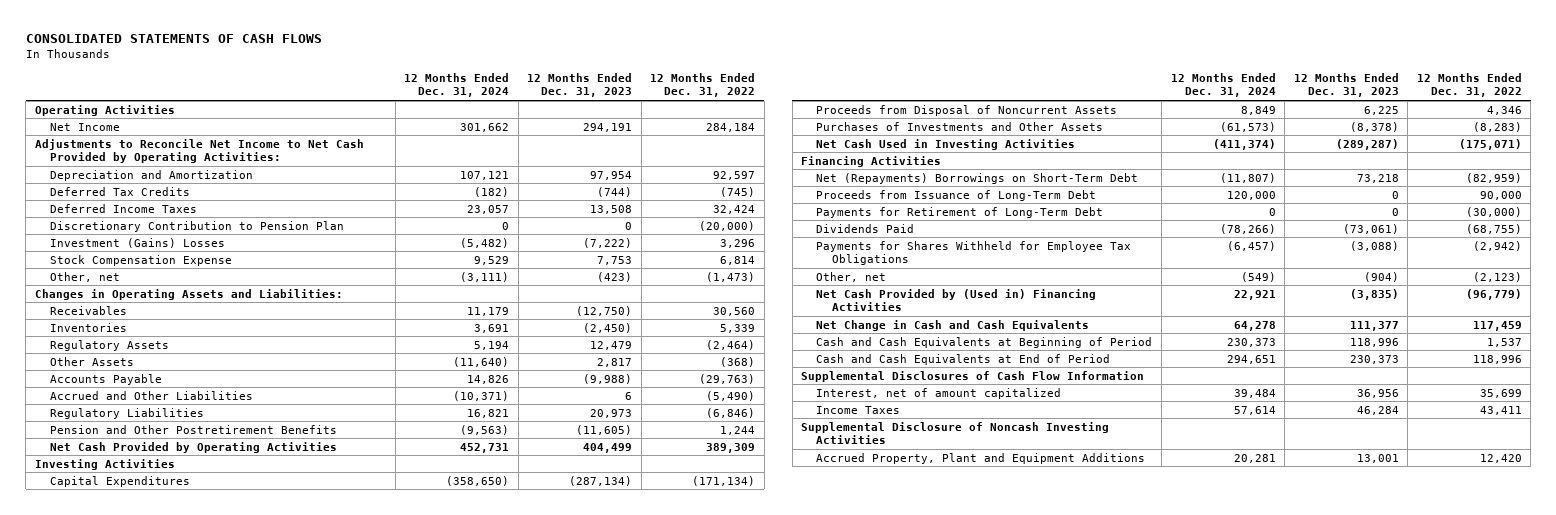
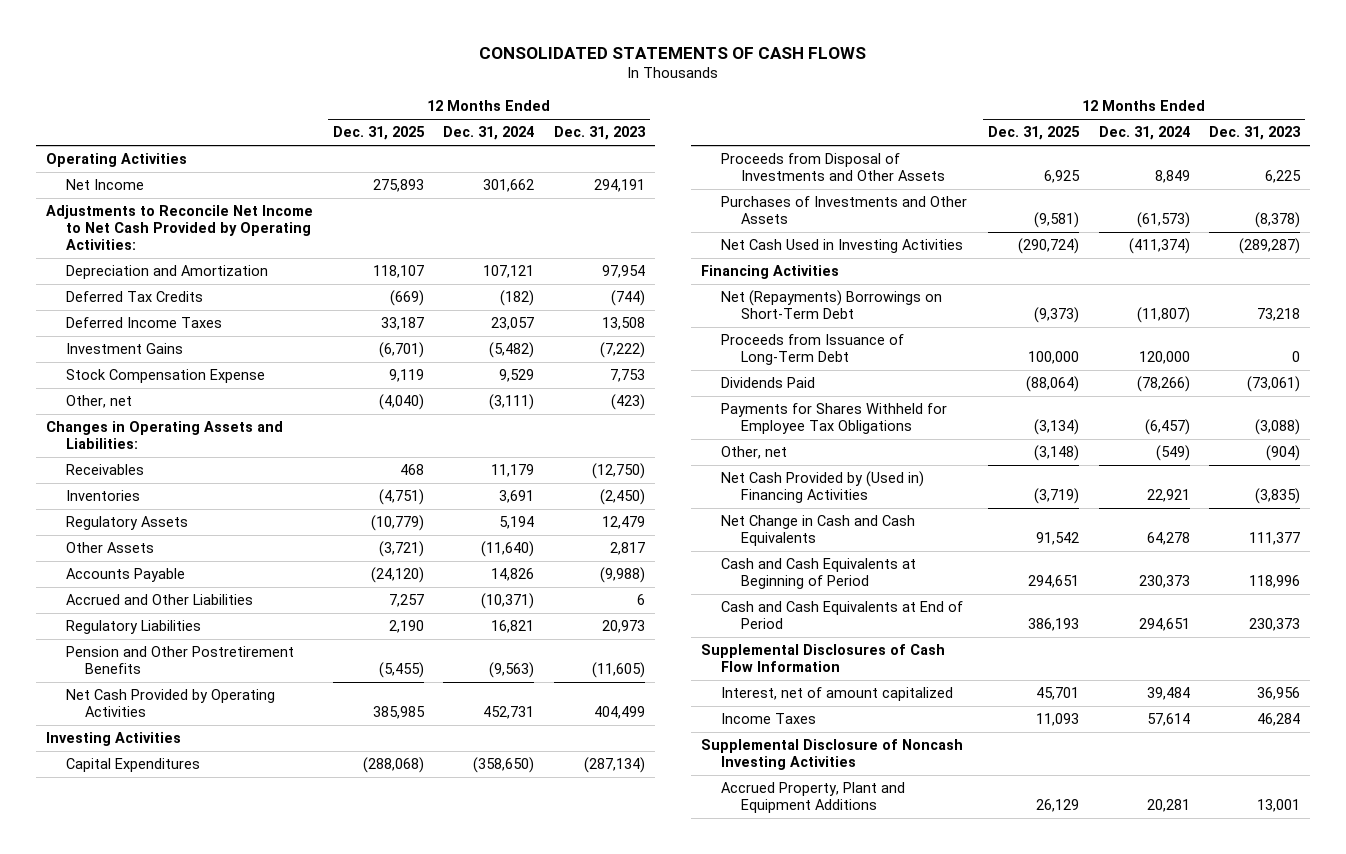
[650,72,756,98] 12 Months Ended Dec. 31, 2022 -> none
none -> [332,126,425,141] Dec. 31, 2025
[50,220,345,232] Discretionary Contribution to Pension Plan -> none
[50,237,226,248] Investment (Gains) Losses -> [65,343,183,355] Investment Gains
[816,104,1118,116] Proceeds from Disposal of Noncurrent Assets -> [720,153,945,182] Proceeds from Disposal of Investments and Other Assets
[816,206,1104,218] Payments for Retirement of Long-Term Debt -> none

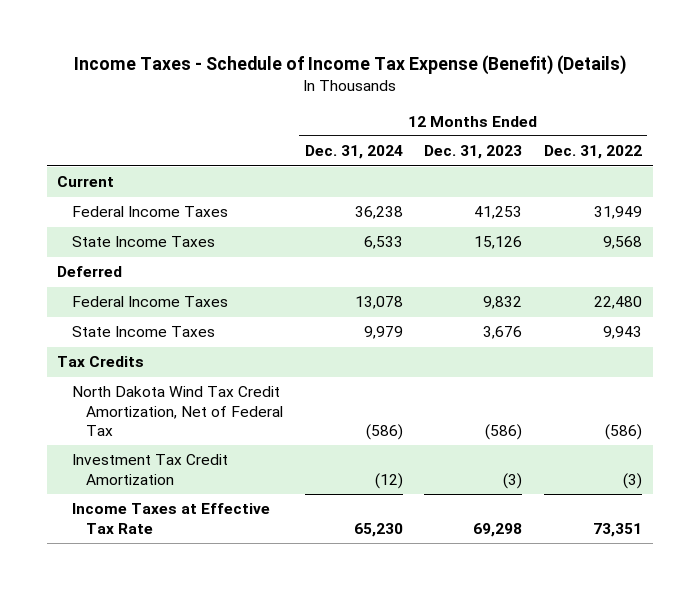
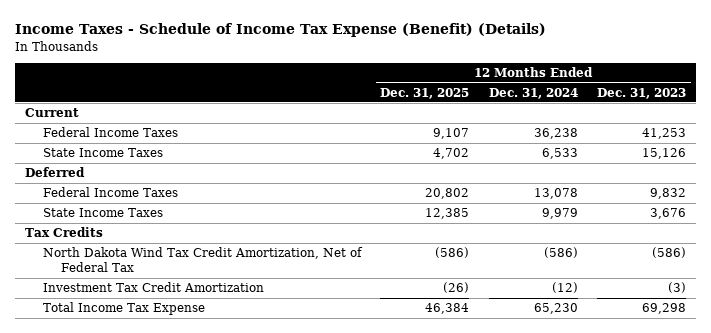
[543,145,642,160] Dec. 31, 2022 -> none
none -> [380,87,470,99] Dec. 31, 2025
[71,503,270,534] Income Taxes at Effective Tax Rate -> [43,302,206,316] Total Income Tax Expense

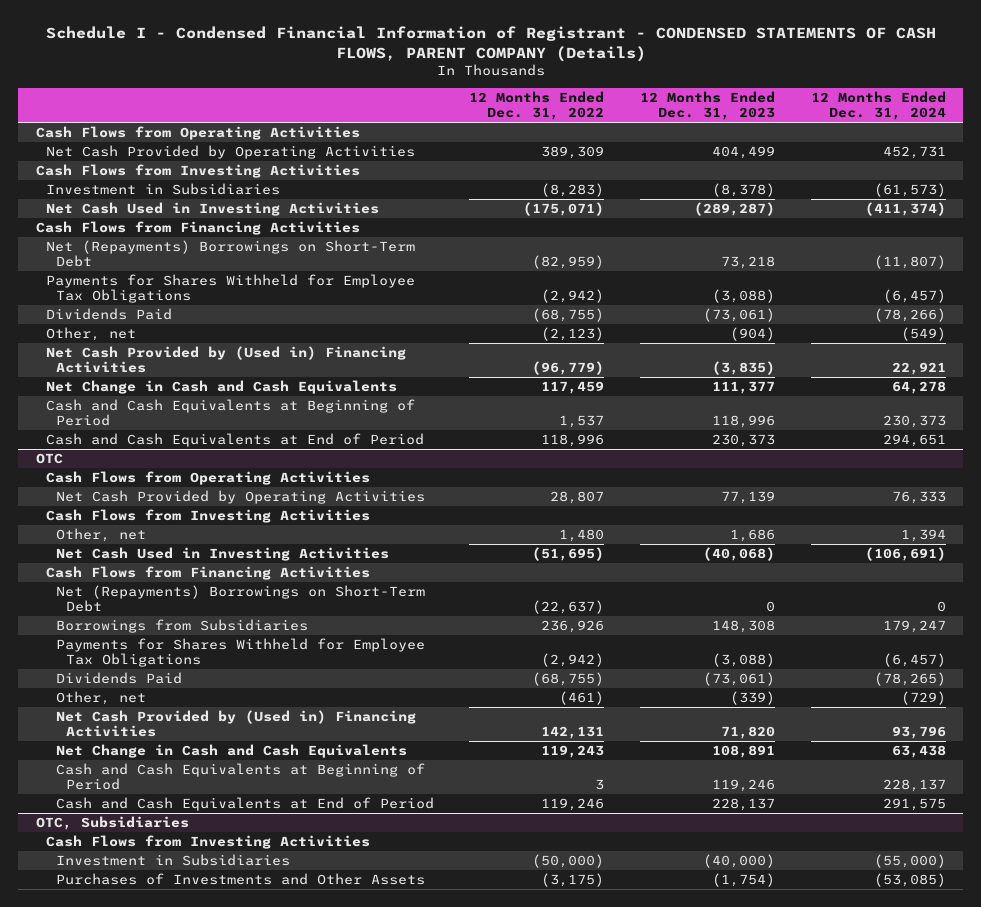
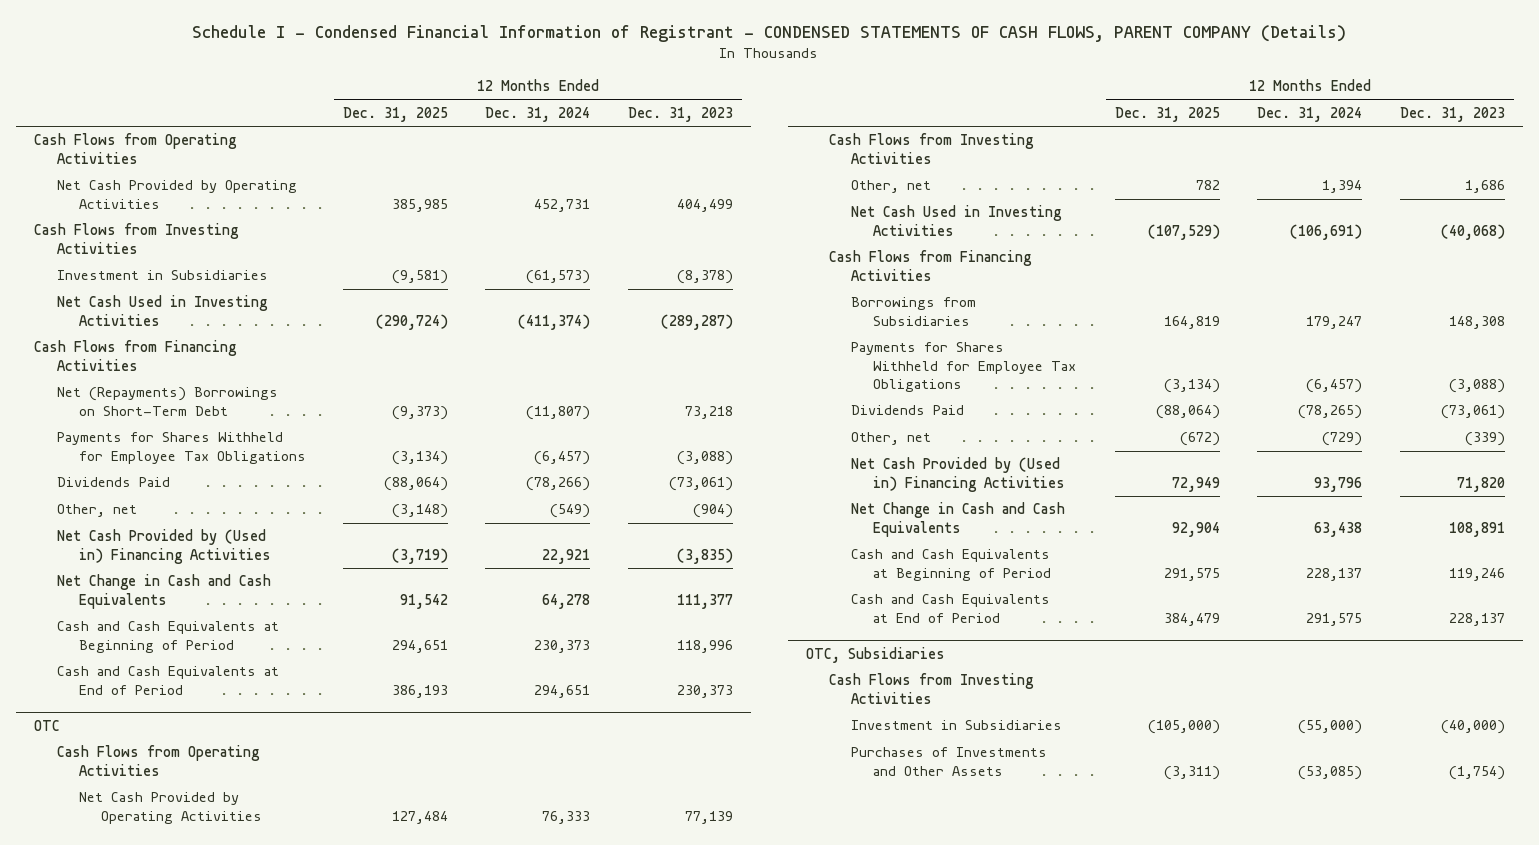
[469,90,605,121] 12 Months Ended Dec. 31, 2022 -> none
none -> [343,106,449,122] Dec. 31, 2025
[55,584,425,613] Net (Repayments) Borrowings on Short-Term Debt -> none

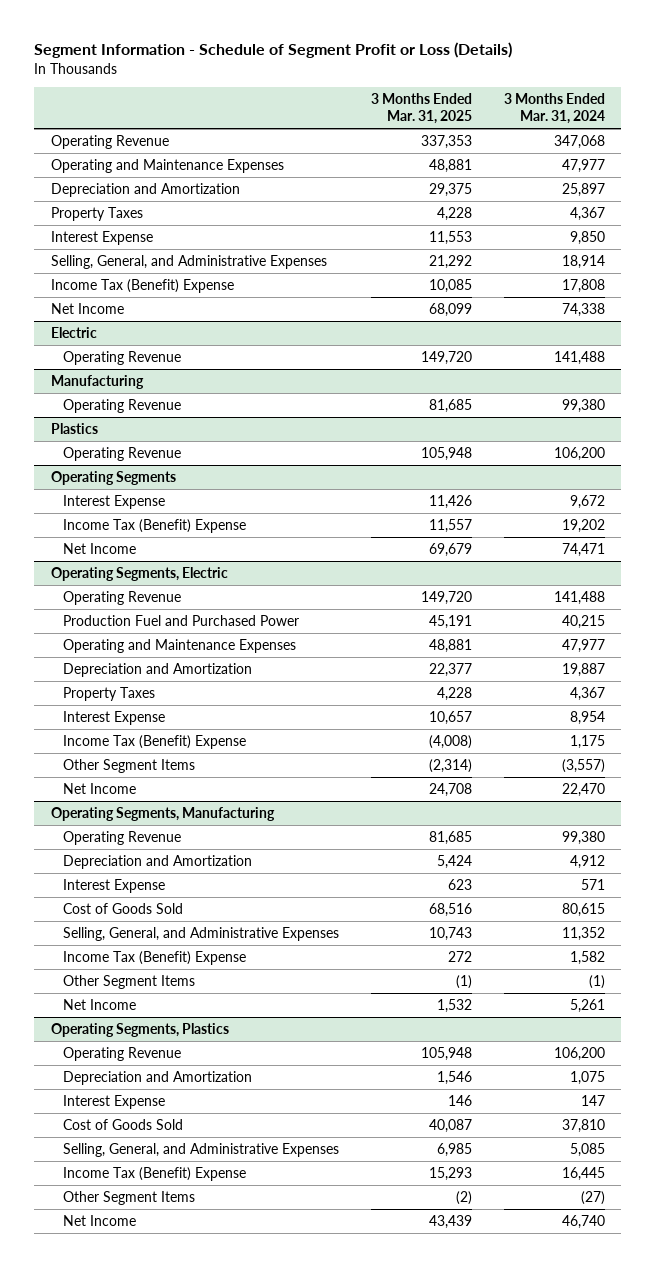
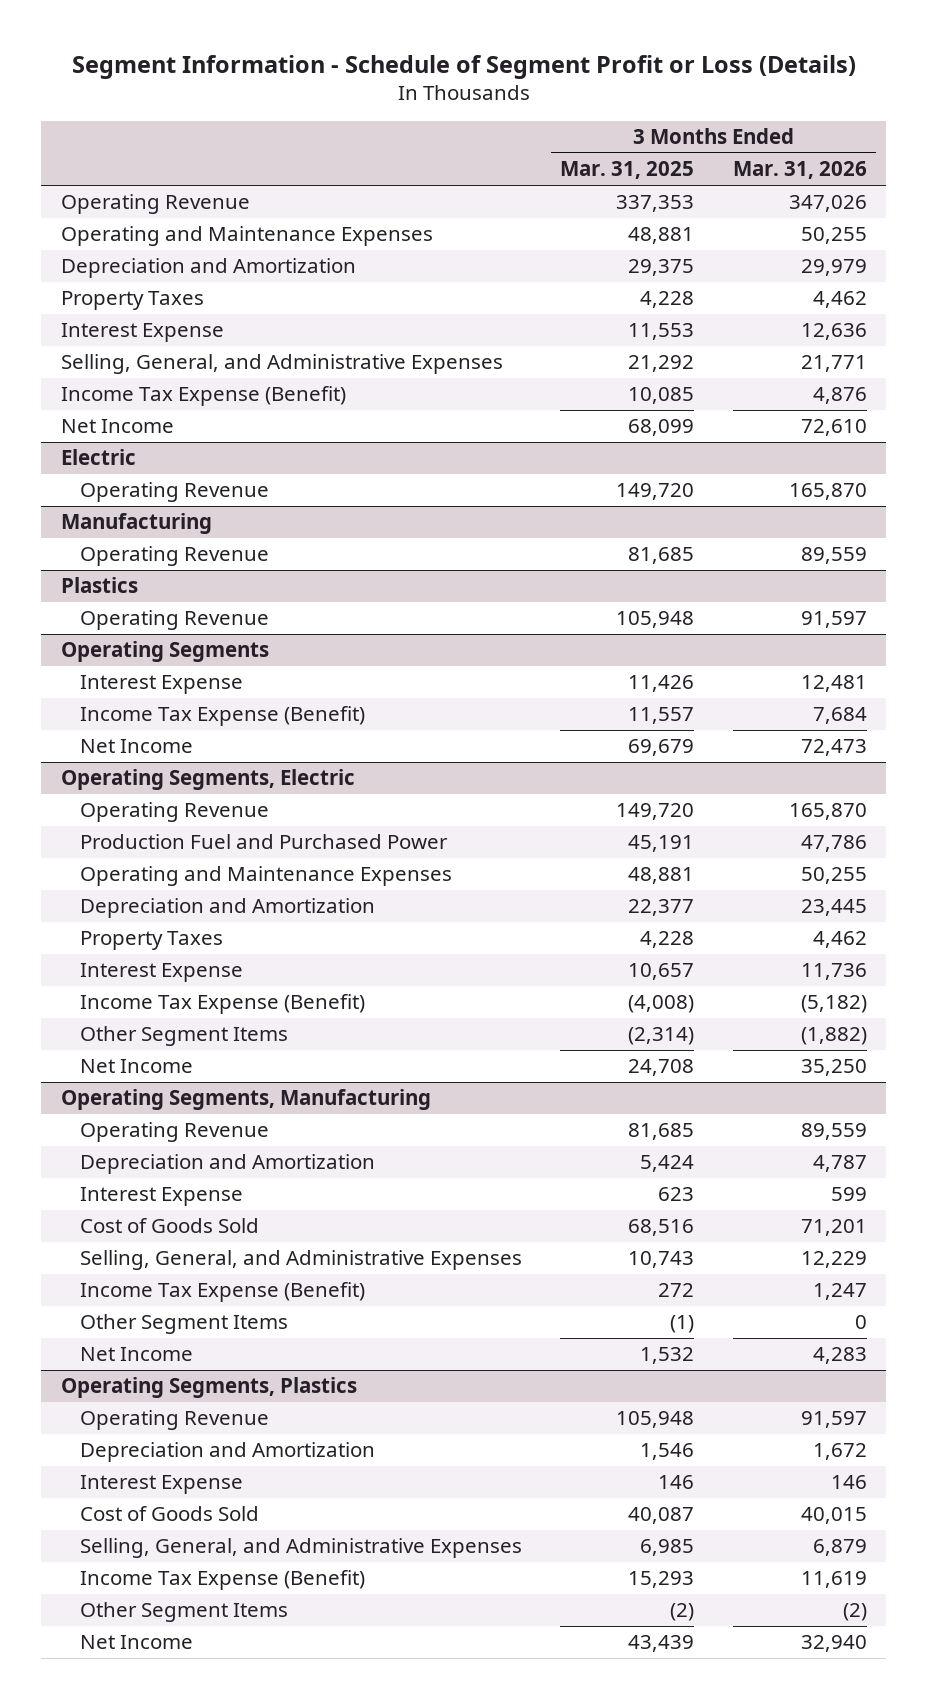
[504,93,606,125] 3 Months Ended Mar. 31, 2024 -> none
none -> [732,161,867,180] Mar. 31, 2026
[50,278,234,293] Income Tax (Benefit) Expense -> [60,386,346,407] Income Tax Expense (Benefit)
[63,518,247,533] Income Tax (Benefit) Expense -> [79,706,365,727] Income Tax Expense (Benefit)
[63,734,247,749] Income Tax (Benefit) Expense -> [79,994,365,1015] Income Tax Expense (Benefit)
[63,950,247,965] Income Tax (Benefit) Expense -> [79,1282,365,1303] Income Tax Expense (Benefit)
[63,1166,247,1181] Income Tax (Benefit) Expense -> [79,1570,365,1591] Income Tax Expense (Benefit)

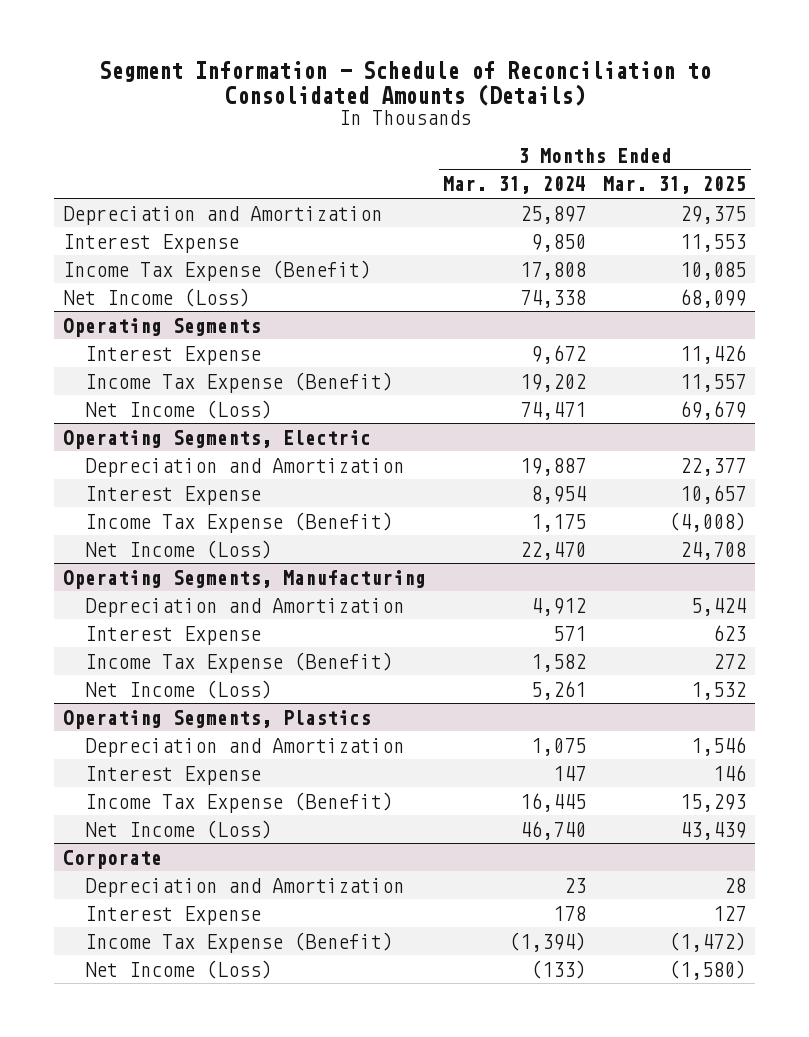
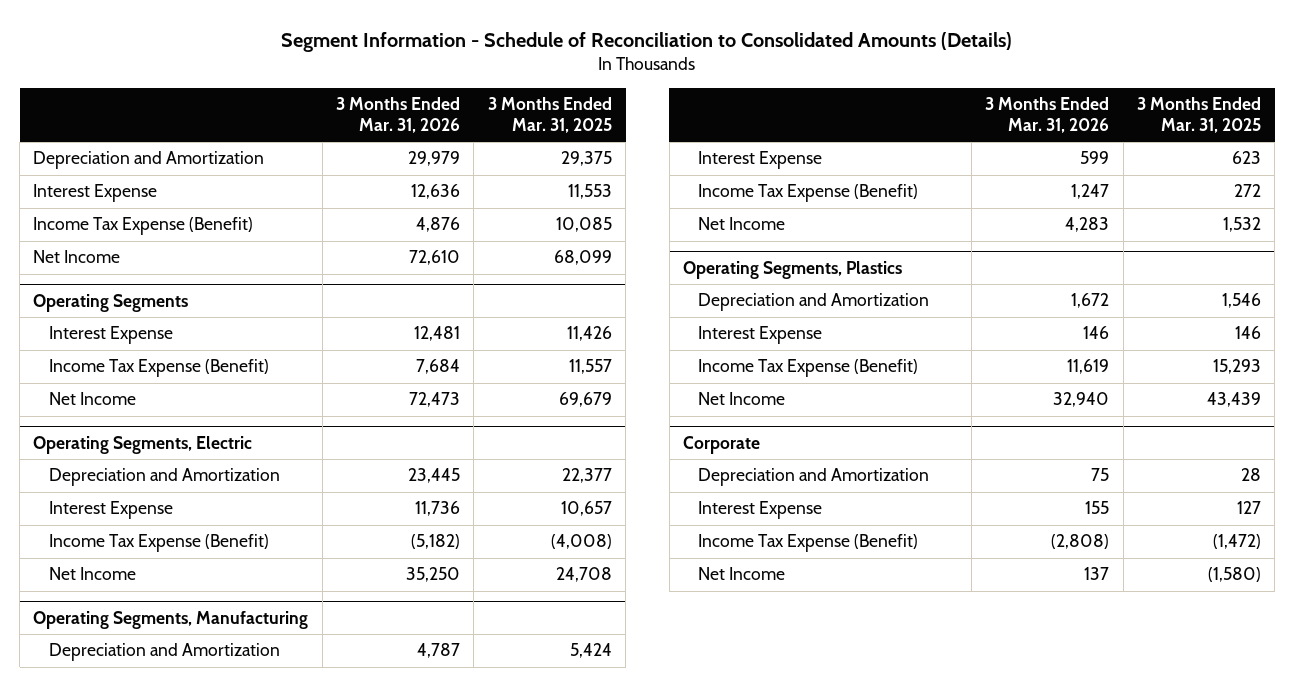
[443,176,587,195] Mar. 31, 2024 -> none
none -> [336,96,461,133] 3 Months Ended Mar. 31, 2026
[62,287,250,307] Net Income (Loss) -> [33,250,121,264] Net Income
[84,399,272,419] Net Income (Loss) -> [48,392,136,406] Net Income
[84,539,272,559] Net Income (Loss) -> [48,567,136,581] Net Income
[84,679,272,699] Net Income (Loss) -> [698,217,786,231] Net Income
[84,819,272,839] Net Income (Loss) -> [698,392,786,406] Net Income
[84,959,272,979] Net Income (Loss) -> [698,567,786,581] Net Income

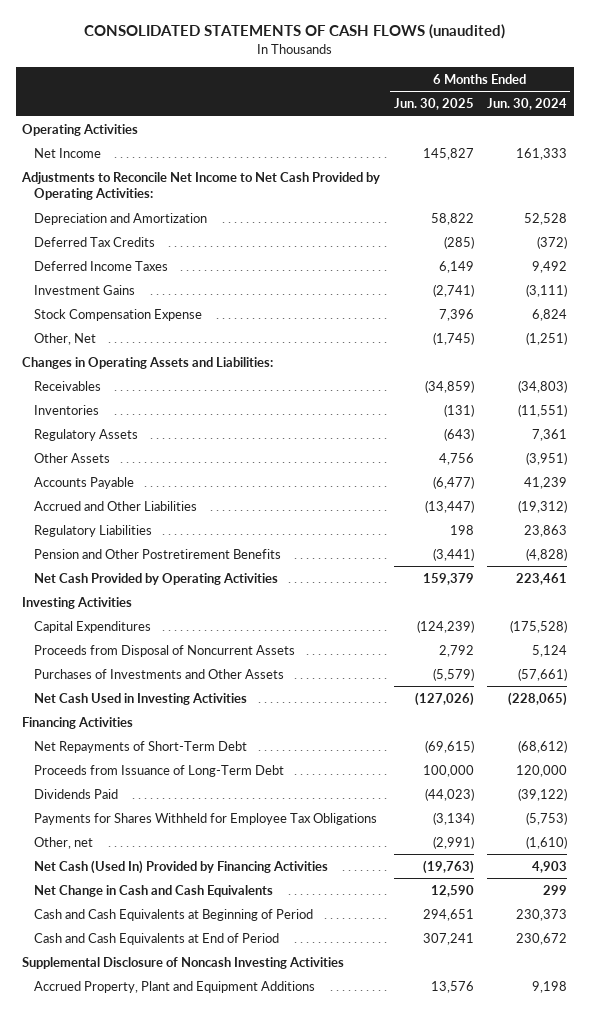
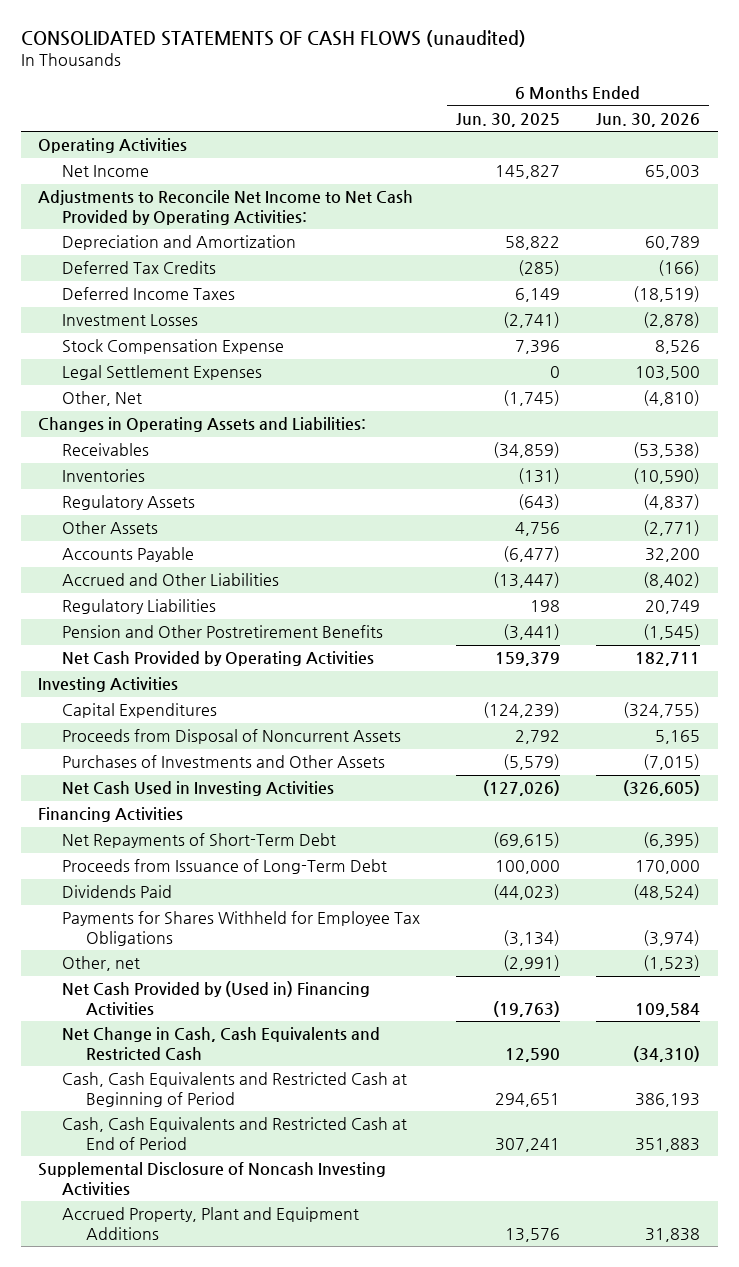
[486,98,567,111] Jun. 30, 2024 -> none
none -> [596,112,701,127] Jun. 30, 2026
[33,284,135,295] Investment Gains -> [62,314,199,327] Investment Losses
none -> [62,365,263,381] Legal Settlement Expenses
[33,859,328,874] Net Cash (Used In) Provided by Financing Activities -> [62,981,371,1016] Net Cash Provided by (Used in) Financing Activities
[33,884,273,897] Net Change in Cash and Cash Equivalents -> [62,1027,381,1061] Net Change in Cash, Cash Equivalents and Restricted Cash
[33,908,313,921] Cash and Cash Equivalents at Beginning of Period -> [62,1072,408,1107] Cash, Cash Equivalents and Restricted Cash at Beginning of Period
[33,932,279,945] Cash and Cash Equivalents at End of Period -> [62,1117,408,1150] Cash, Cash Equivalents and Restricted Cash at End of Period

